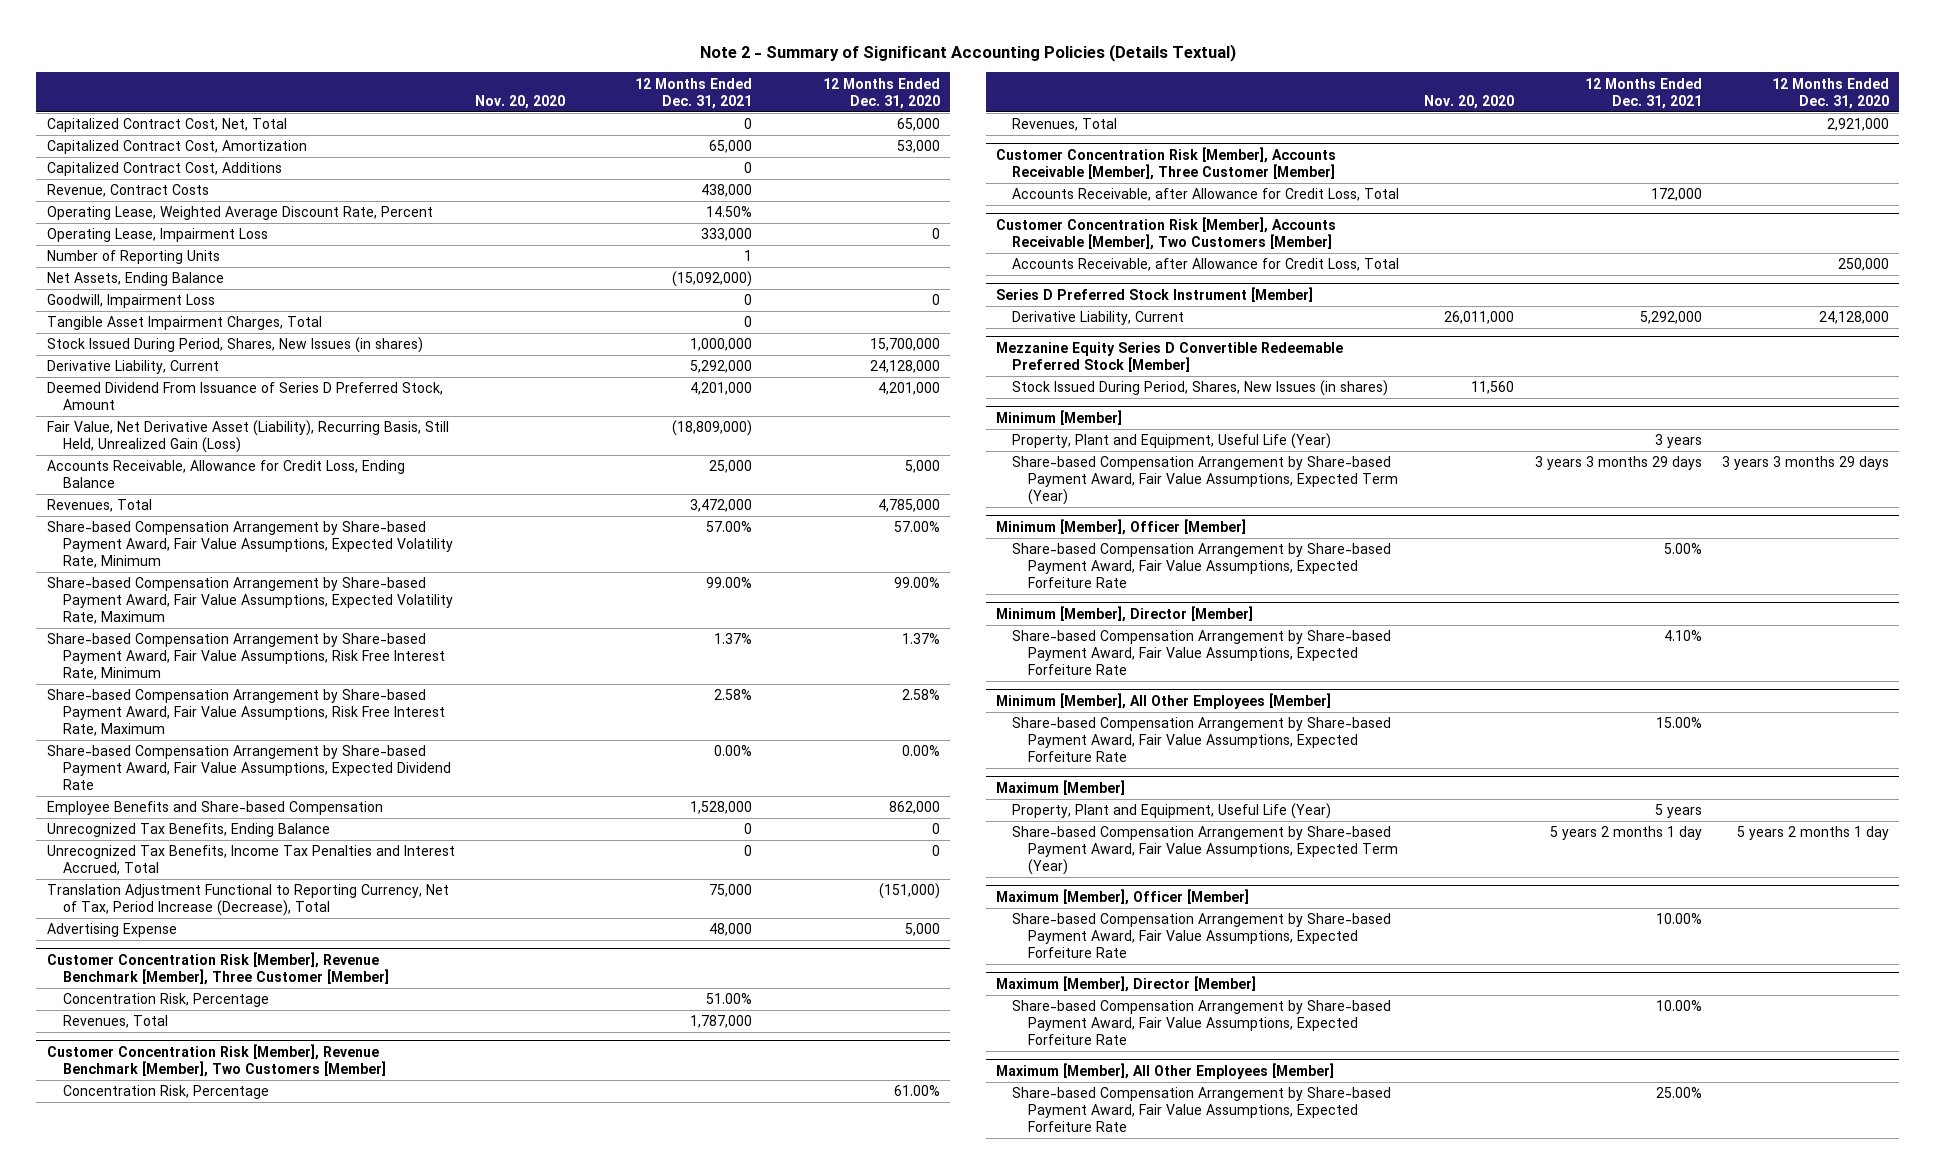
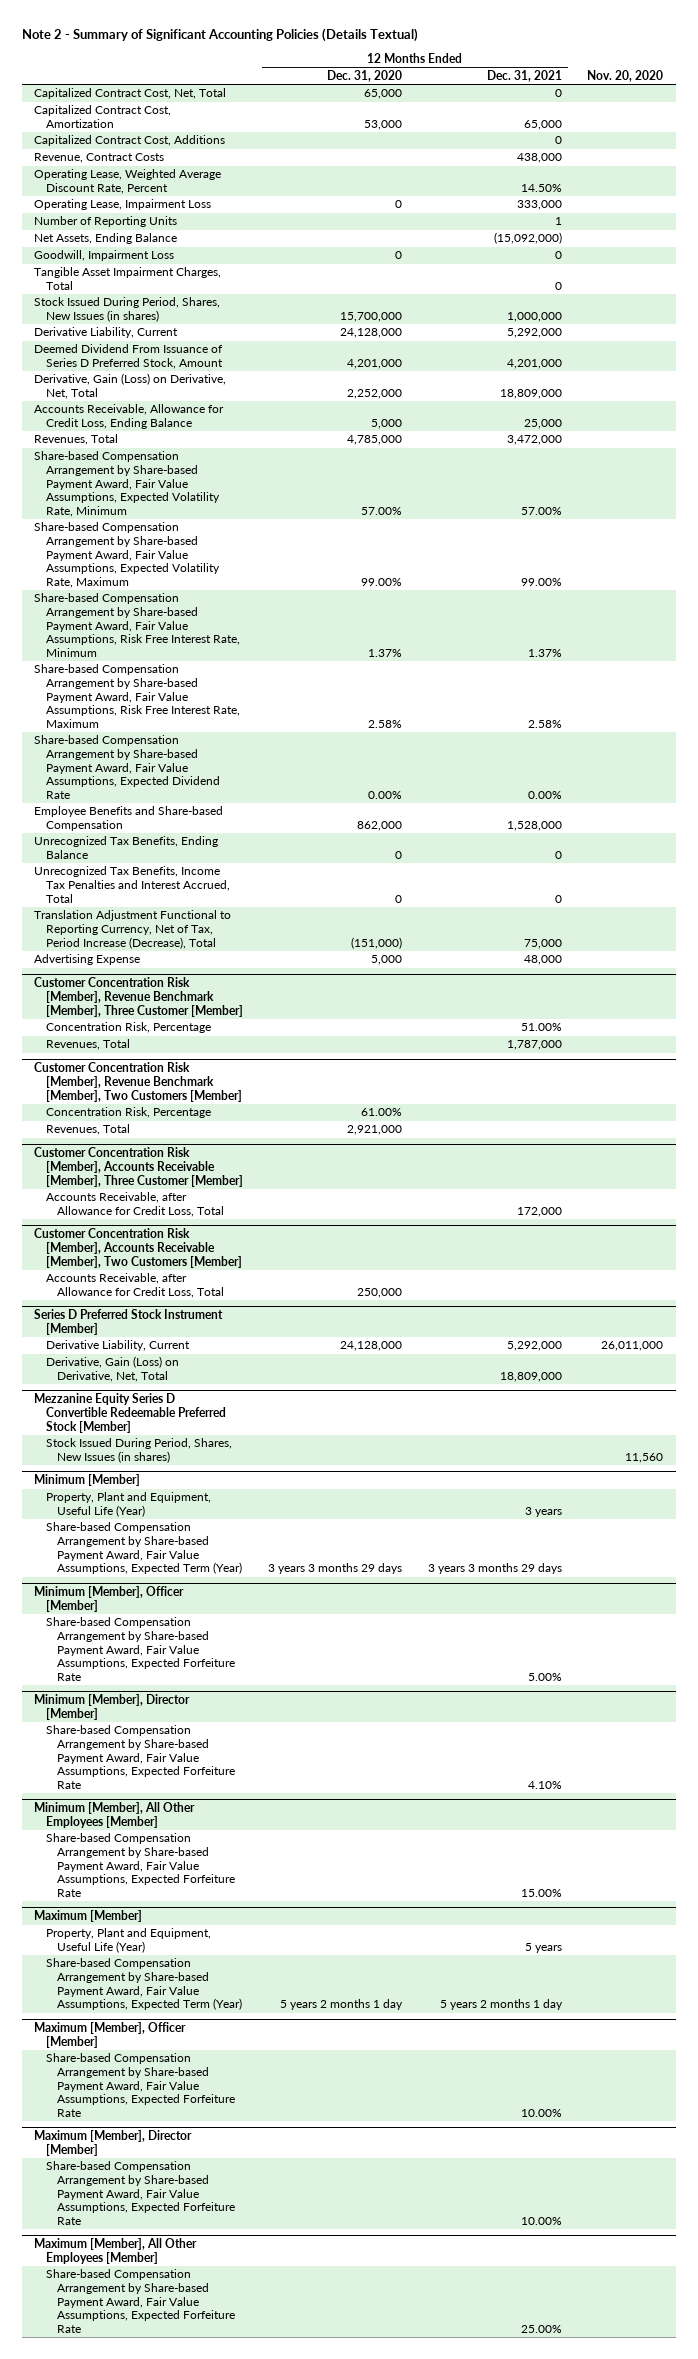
[46,420,449,454] Fair Value, Net Derivative Asset (Liability), Recurring Basis, Still Held, Unrealized Gain (Loss) -> none
none -> [34,373,227,400] Derivative, Gain (Loss) on Derivative, Net, Total
none -> [45,1356,179,1383] Derivative, Gain (Loss) on Derivative, Net, Total

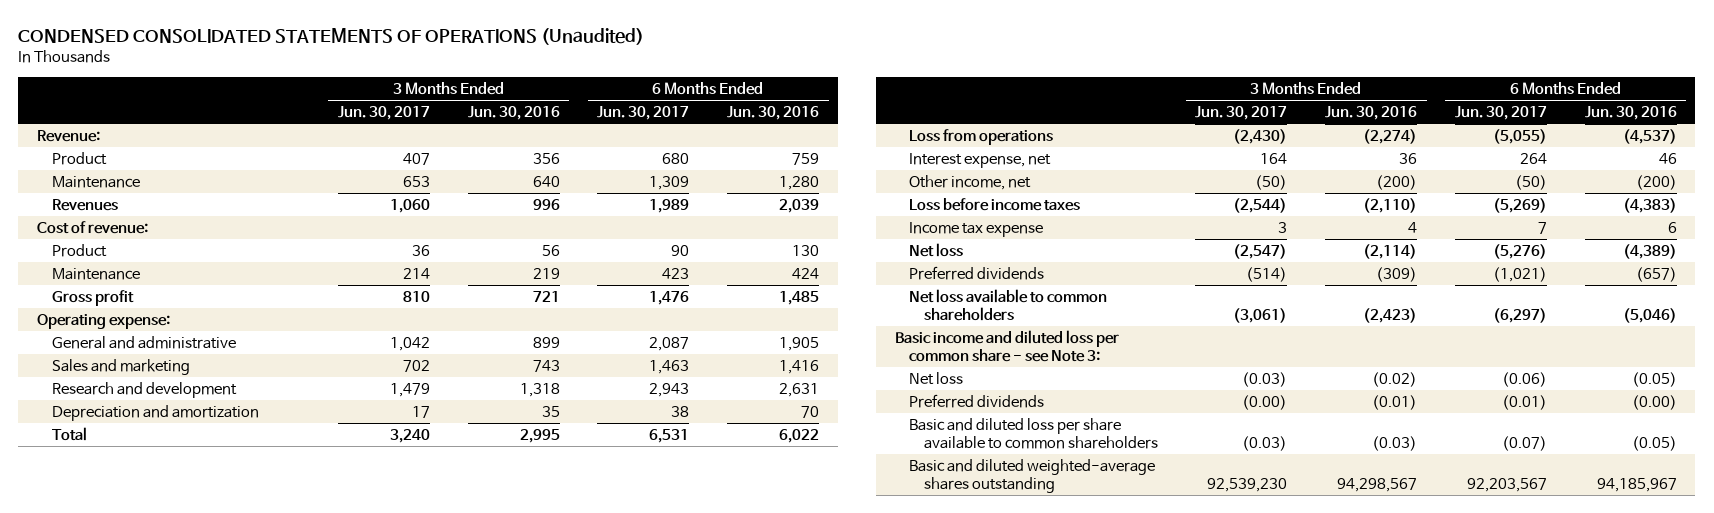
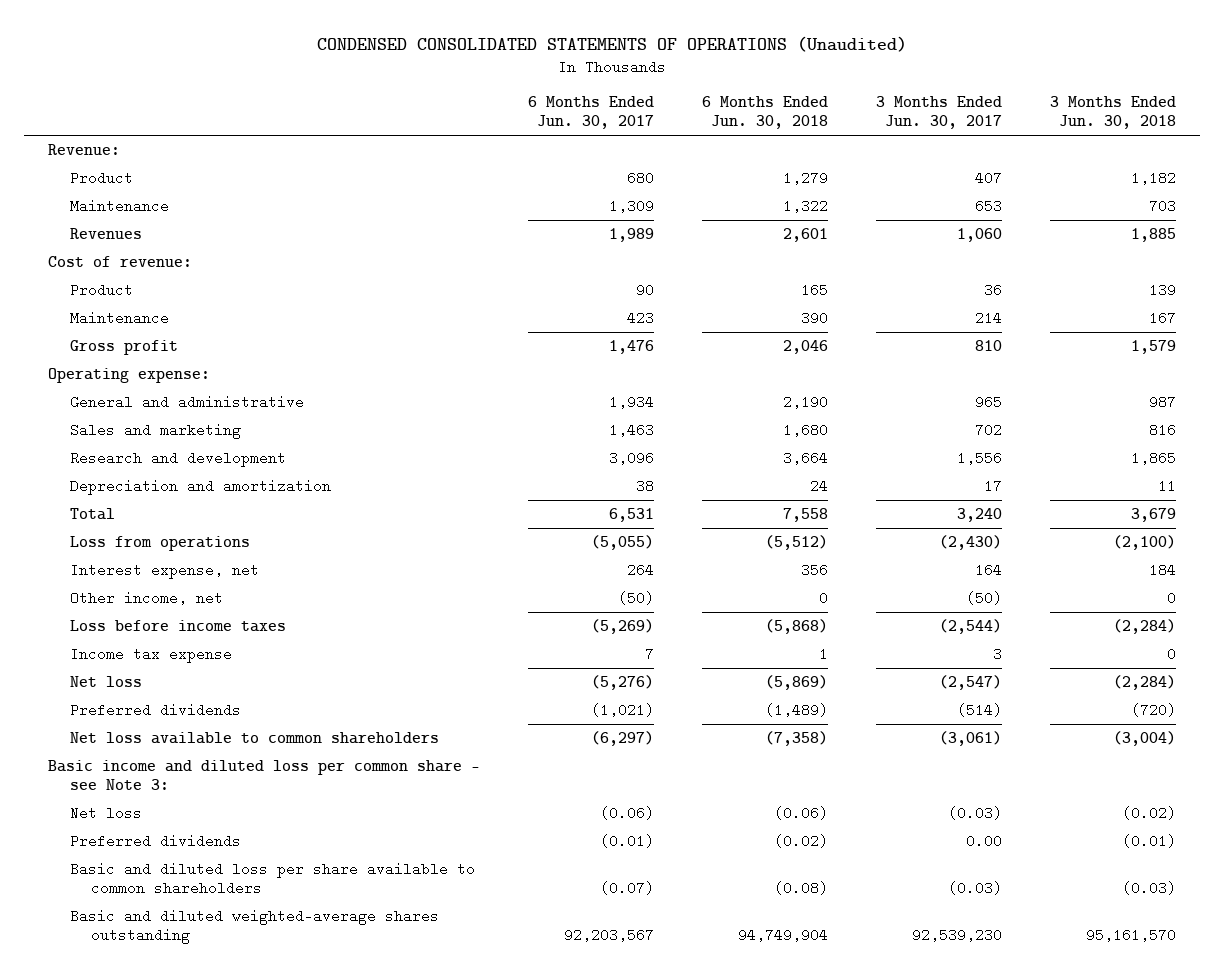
[467,106,560,121] Jun. 30, 2016 -> none
[727,106,820,121] Jun. 30, 2016 -> none
none -> [702,95,829,130] 6 Months Ended Jun. 30, 2018
none -> [1050,95,1177,130] 3 Months Ended Jun. 30, 2018
[389,336,430,351] 1,042 -> [975,395,1003,410] 965
[649,336,690,351] 2,087 -> [609,395,655,410] 1,934
[389,382,430,397] 1,479 -> [957,451,1003,466] 1,556
[649,382,690,397] 2,943 -> [609,451,655,466] 3,096
[1242,394,1288,410] (0.00) -> [966,834,1003,849] 0.00

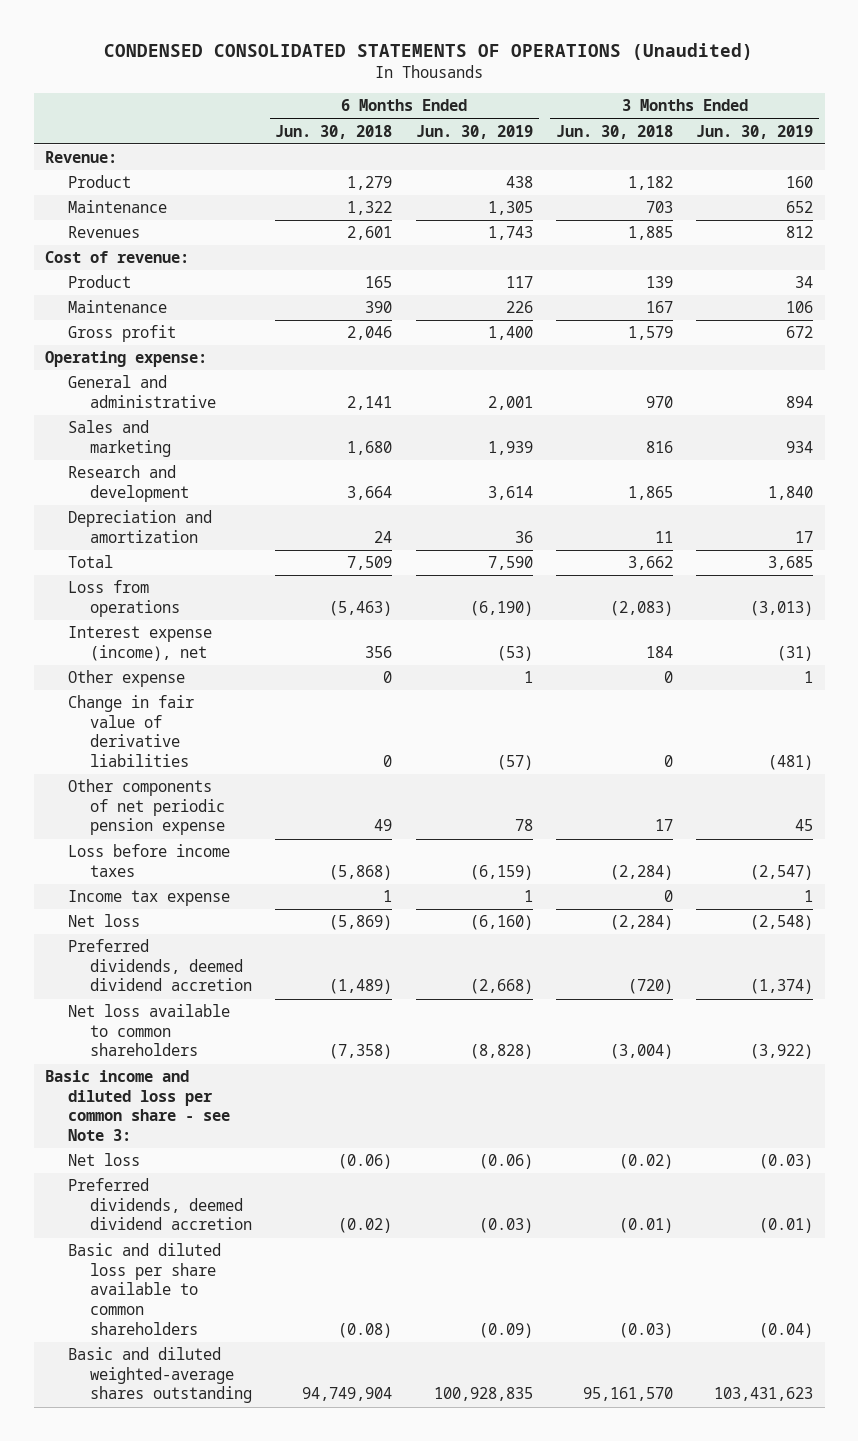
[528,95,655,130] 6 Months Ended Jun. 30, 2017 -> none
[876,95,1003,130] 3 Months Ended Jun. 30, 2017 -> none
none -> [415,124,533,139] Jun. 30, 2019
none -> [696,124,814,139] Jun. 30, 2019
[783,395,829,410] 2,190 -> [347,395,393,410] 2,141
[1149,395,1177,410] 987 -> [645,395,673,408] 970
[783,508,829,523] 7,558 -> [347,556,393,571] 7,509
[1131,508,1177,523] 3,679 -> [627,556,673,571] 3,662
[765,535,829,551] (5,512) -> [329,600,393,616] (5,463)
[1113,535,1177,551] (2,100) -> [609,600,673,616] (2,083)
[69,563,259,580] Interest expense, net -> [67,626,212,661] Interest expense (income), net
none -> [67,670,185,688] Other expense
none -> [67,695,194,768] Change in fair value of derivative liabilities
[69,591,223,606] Other income, net -> [67,779,226,836] Other components of net periodic pension expense
[819,591,829,606] 0 -> [374,819,393,832] 49
[1167,591,1177,606] 0 -> [654,819,673,832] 17
[69,703,241,718] Preferred dividends -> [67,939,253,992] Preferred dividends, deemed dividend accretion
[69,834,241,849] Preferred dividends -> [67,1178,253,1231] Preferred dividends, deemed dividend accretion

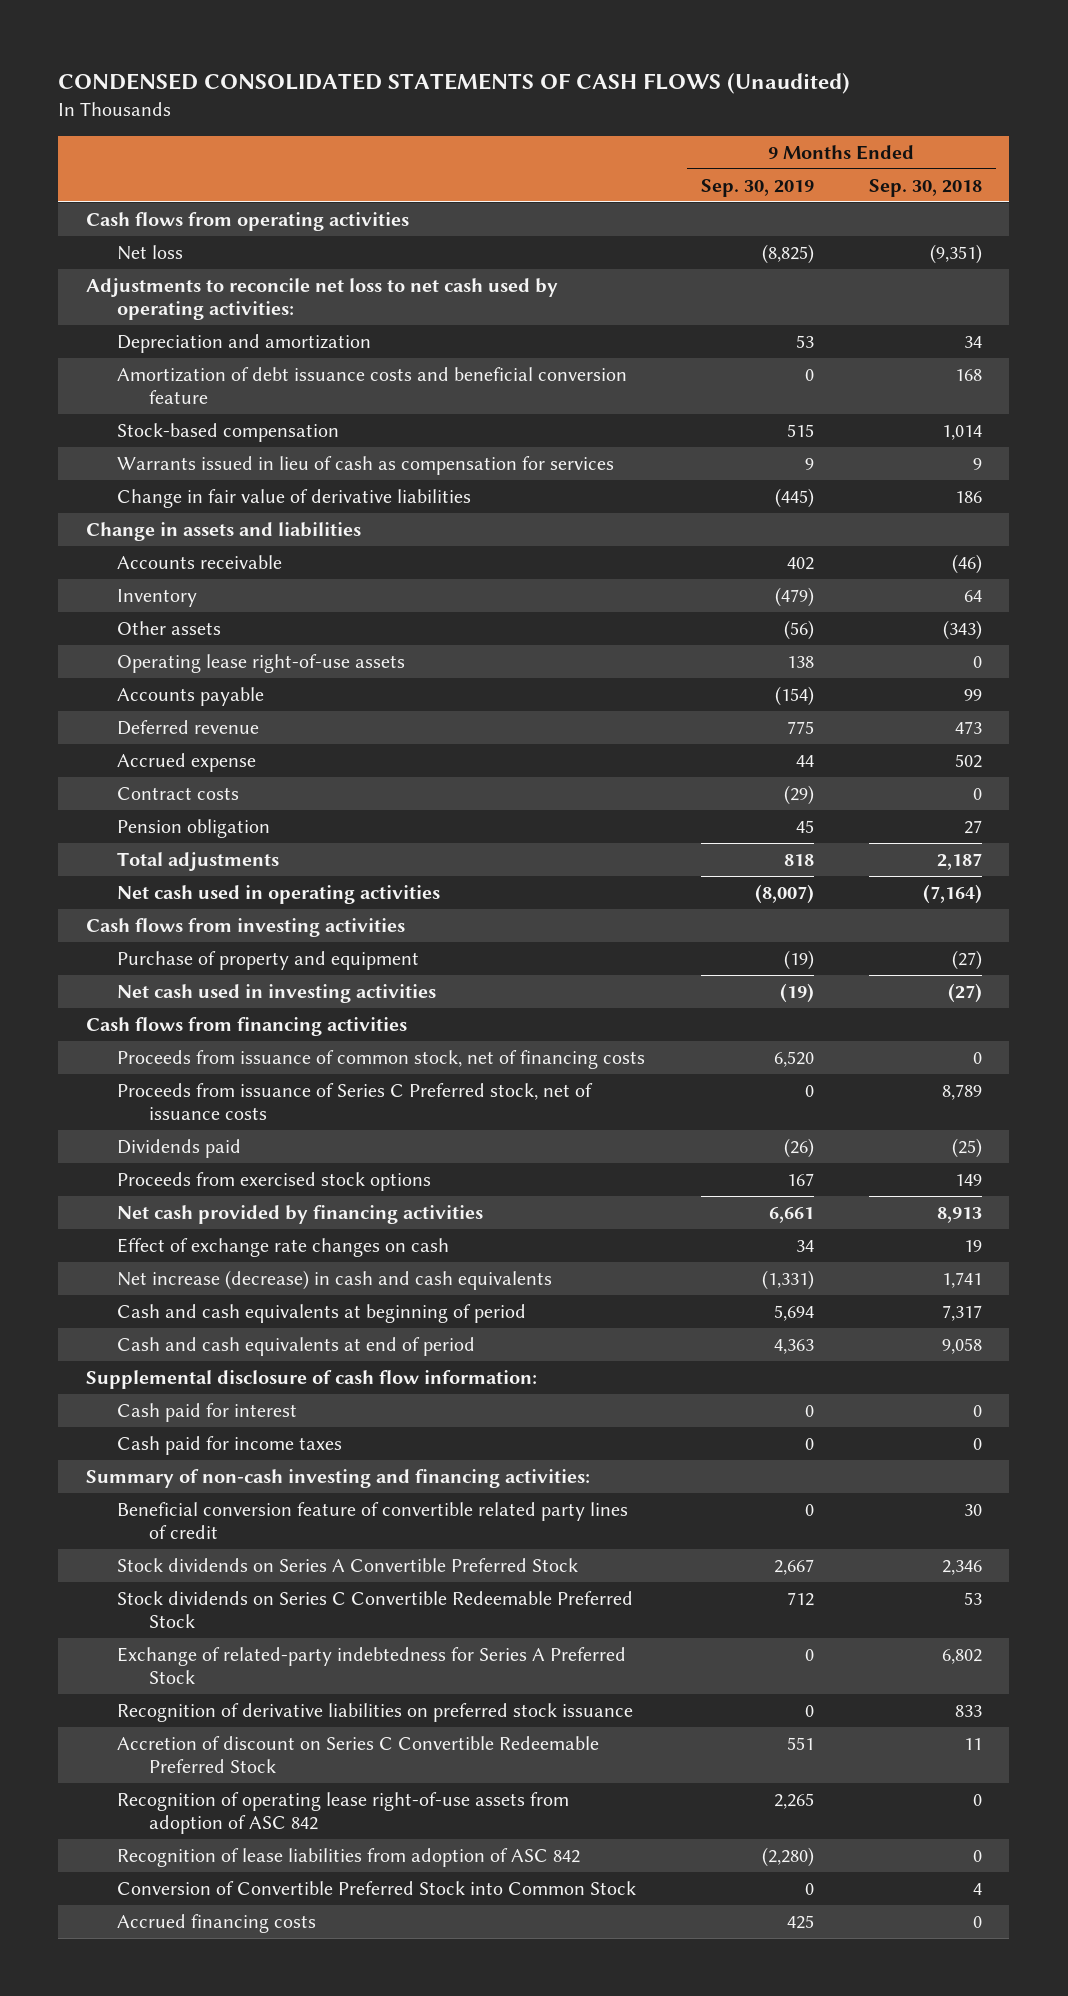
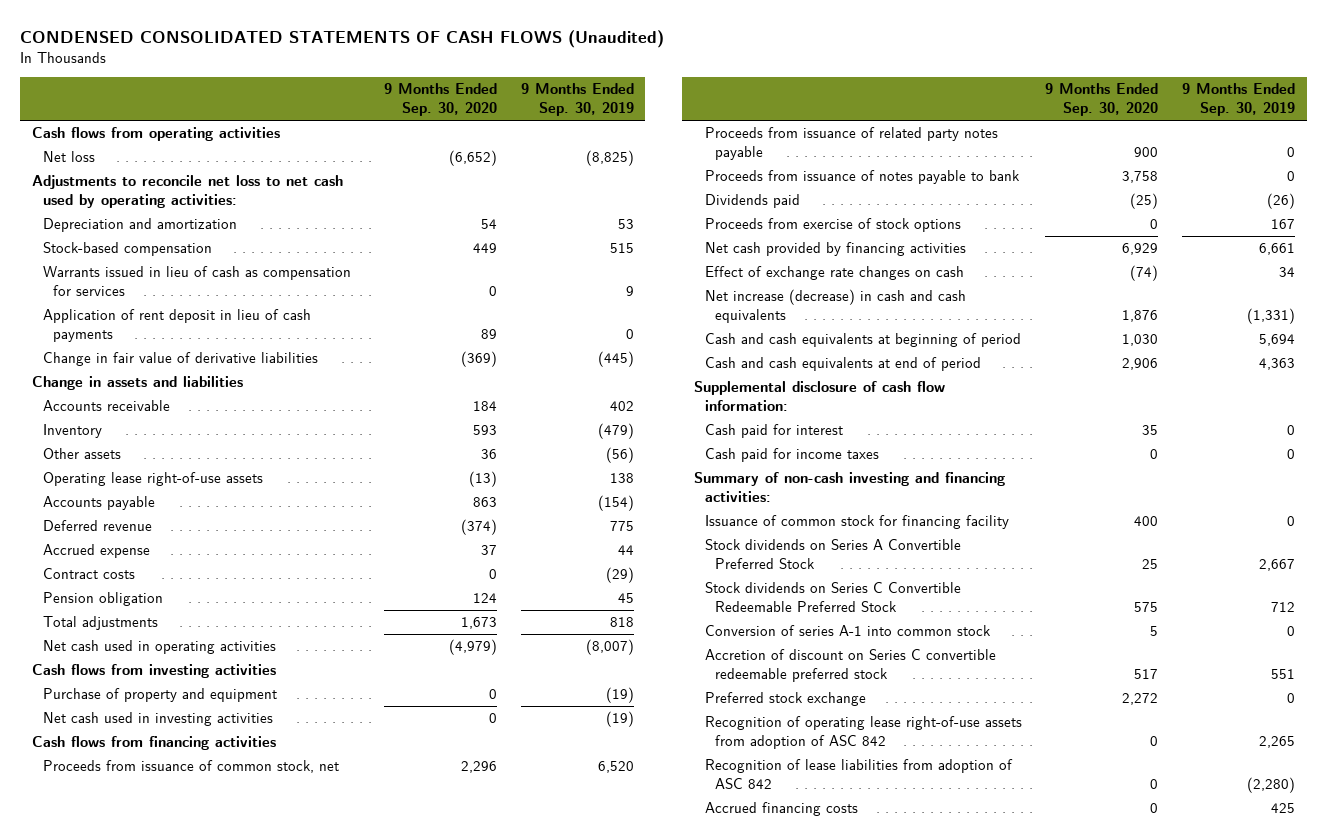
[868,178,982,197] Sep. 30, 2018 -> none
none -> [383,83,497,117] 9 Months Ended Sep. 30, 2020
[117,366,628,404] Amortization of debt issuance costs and beneficial conversion feature -> none
none -> [42,309,311,343] Application of rent deposit in lieu of cash payments
[117,1082,594,1120] Proceeds from issuance of Series C Preferred stock, net of issuance costs -> none
[117,1049,646,1069] Proceeds from issuance of common stock, net of financing costs -> [42,760,339,774] Proceeds from issuance of common stock, net
none -> [704,127,998,161] Proceeds from issuance of related party notes payable
none -> [704,170,1020,185] Proceeds from issuance of notes payable to bank
[117,1171,432,1191] Proceeds from exercised stock options -> [704,218,961,233] Proceeds from exercise of stock options
[117,1501,629,1539] Beneficial conversion feature of convertible related party lines of credit -> none
none -> [704,515,1009,530] Issuance of common stock for financing facility
[117,1646,627,1684] Exchange of related-party indebtedness for Series A Preferred Stock -> none
[117,1702,634,1722] Recognition of derivative liabilities on preferred stock issuance -> none
none -> [704,625,991,637] Conversion of series A-1 into common stock
[117,1735,600,1773] Accretion of discount on Series C Convertible Redeemable Preferred Stock -> [704,649,996,683] Accretion of discount on Series C convertible redeemable preferred stock
none -> [704,692,866,707] Preferred stock exchange
[117,1880,637,1895] Conversion of Convertible Preferred Stock into Common Stock -> none

